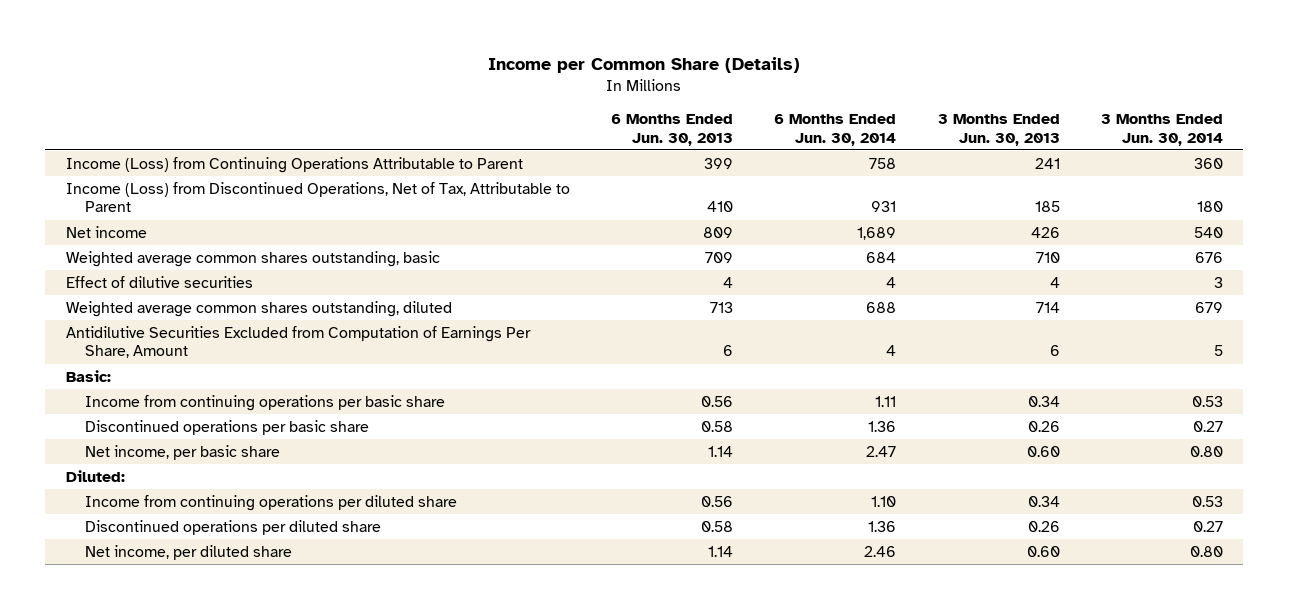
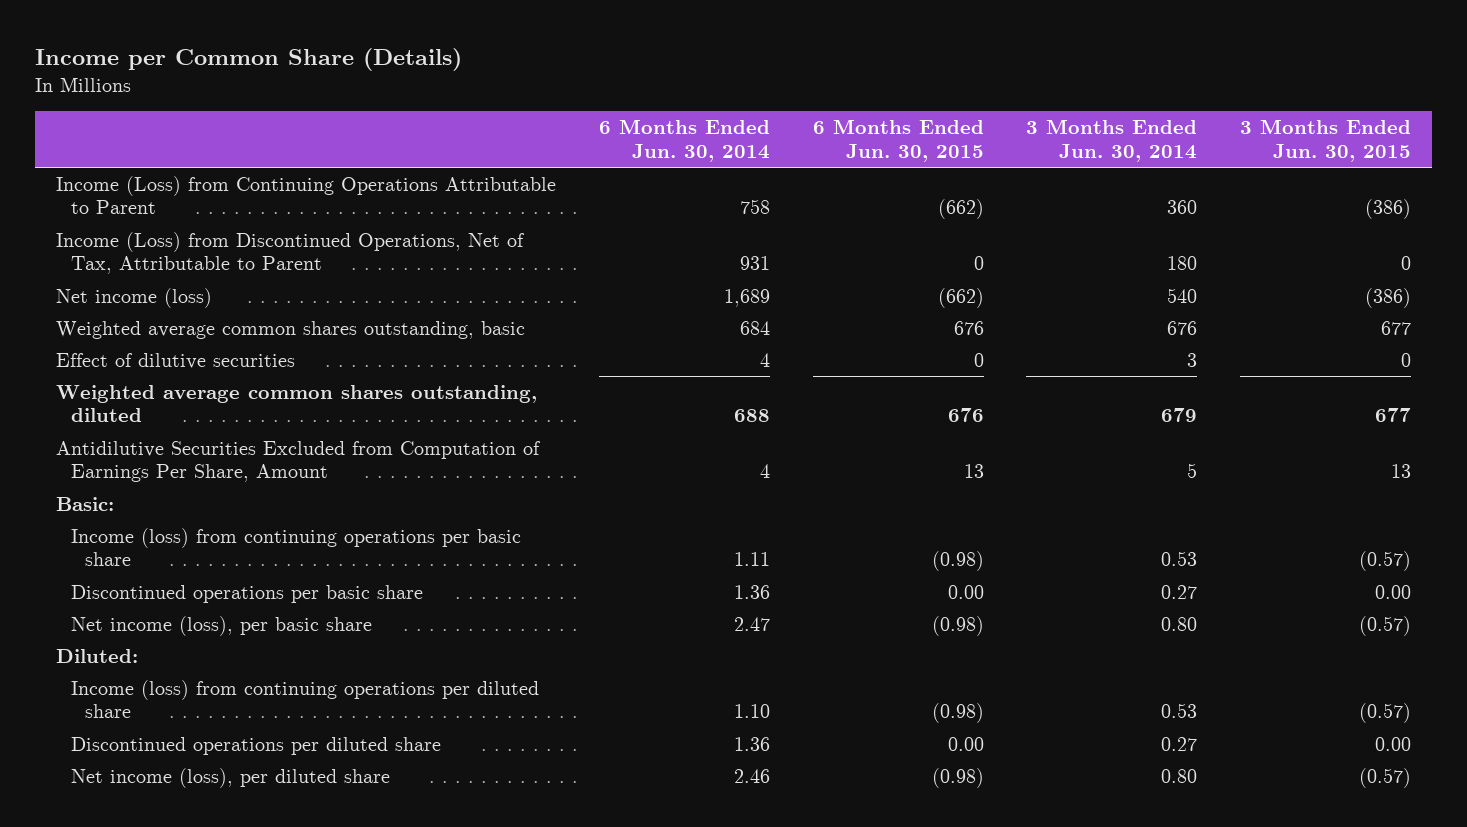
[611,113,734,146] 6 Months Ended Jun. 30, 2013 -> none
[937,113,1060,146] 3 Months Ended Jun. 30, 2013 -> none
none -> [812,119,984,162] 6 Months Ended Jun. 30, 2015
none -> [1240,119,1412,162] 3 Months Ended Jun. 30, 2015
[66,225,148,238] Net income -> [56,288,213,309] Net income (loss)
[85,394,446,411] Income from continuing operations per basic share -> [70,528,521,567] Income (loss) from continuing operations per basic share
[85,444,281,460] Net income, per basic share -> [70,616,372,637] Net income (loss), per basic share
[85,494,458,511] Income from continuing operations per diluted share -> [70,680,539,719] Income (loss) from continuing operations per diluted share
[85,544,293,560] Net income, per diluted share -> [70,768,390,789] Net income (loss), per diluted share

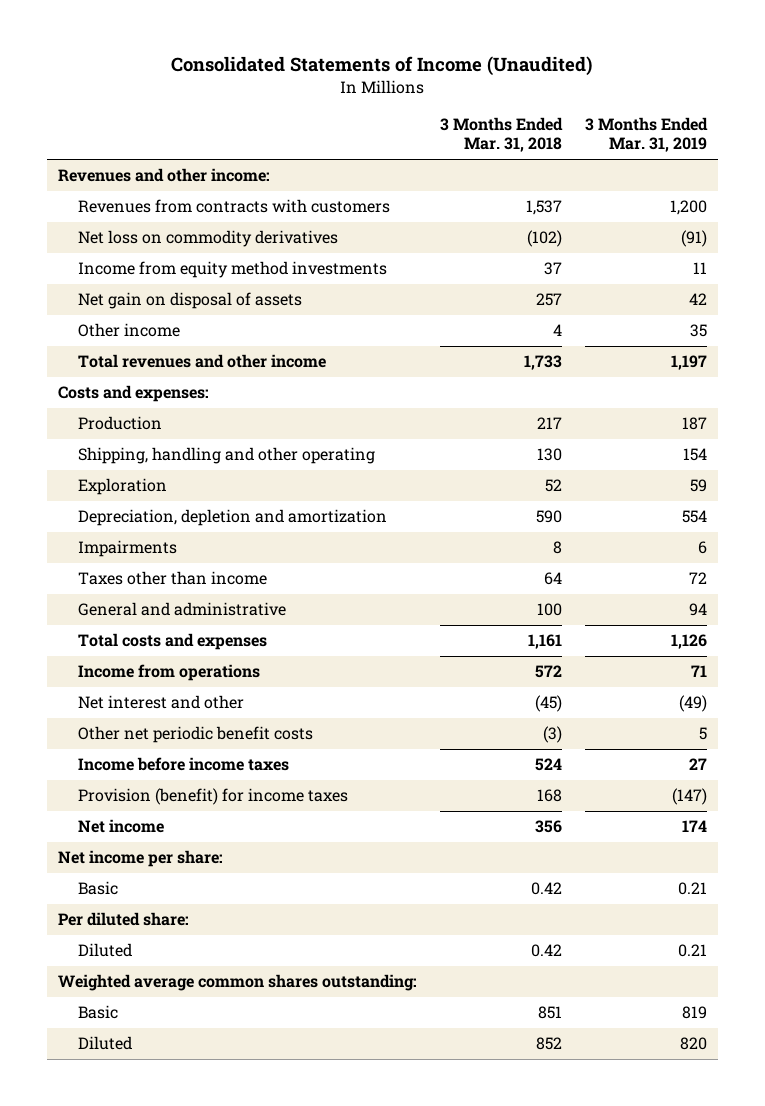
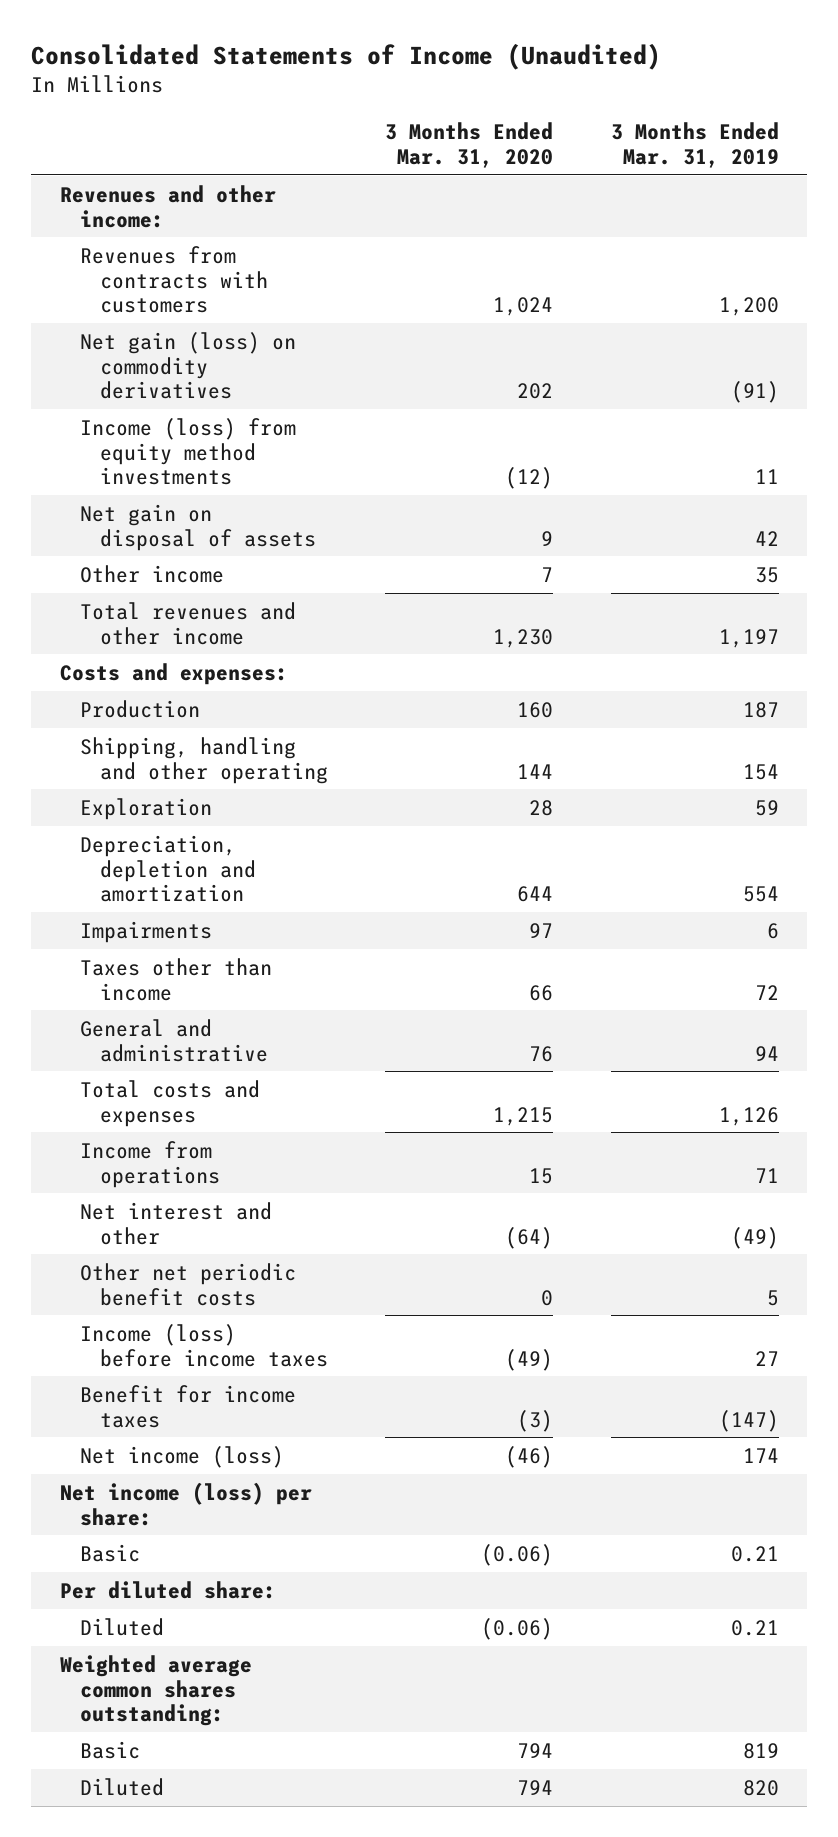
[439,117,563,153] 3 Months Ended Mar. 31, 2018 -> none
none -> [385,122,554,169] 3 Months Ended Mar. 31, 2020
[78,230,339,248] Net loss on commodity derivatives -> [79,331,296,400] Net gain (loss) on commodity derivatives
[78,261,388,279] Income from equity method investments -> [79,417,296,486] Income (loss) from equity method investments
[78,757,290,772] Income before income taxes -> [79,1323,329,1367] Income (loss) before income taxes
[78,788,349,806] Provision (benefit) for income taxes -> [79,1384,296,1428] Benefit for income taxes
[78,819,165,834] Net income -> [79,1445,284,1468] Net income (loss)
[58,850,224,868] Net income per share: -> [59,1481,312,1526] Net income (loss) per share:

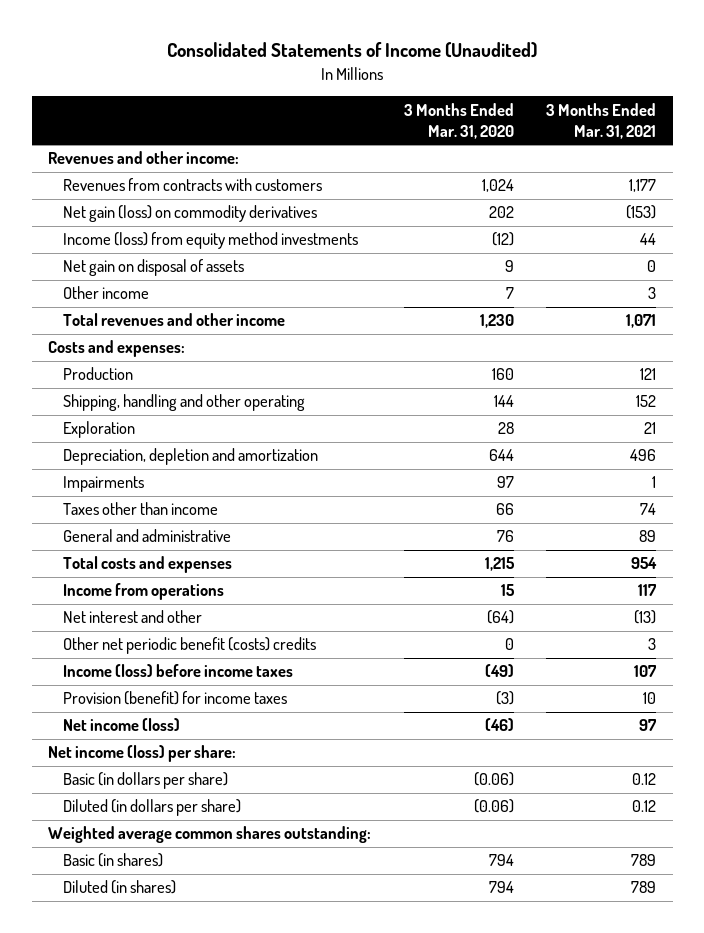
[610,122,779,169] 3 Months Ended Mar. 31, 2019 -> none
none -> [546,102,657,139] 3 Months Ended Mar. 31, 2021
[79,1262,296,1306] Other net periodic benefit costs -> [63,637,317,655] Other net periodic benefit (costs) credits
[79,1384,296,1428] Benefit for income taxes -> [63,691,288,706] Provision (benefit) for income taxes
[59,1580,276,1599] Per diluted share: -> none
[79,1543,140,1562] Basic -> [63,772,229,790] Basic (in dollars per share)
[79,1617,164,1636] Diluted -> [63,799,242,817] Diluted (in dollars per share)
[79,1740,140,1759] Basic -> [63,853,164,868] Basic (in shares)
[79,1777,164,1796] Diluted -> [63,880,177,895] Diluted (in shares)

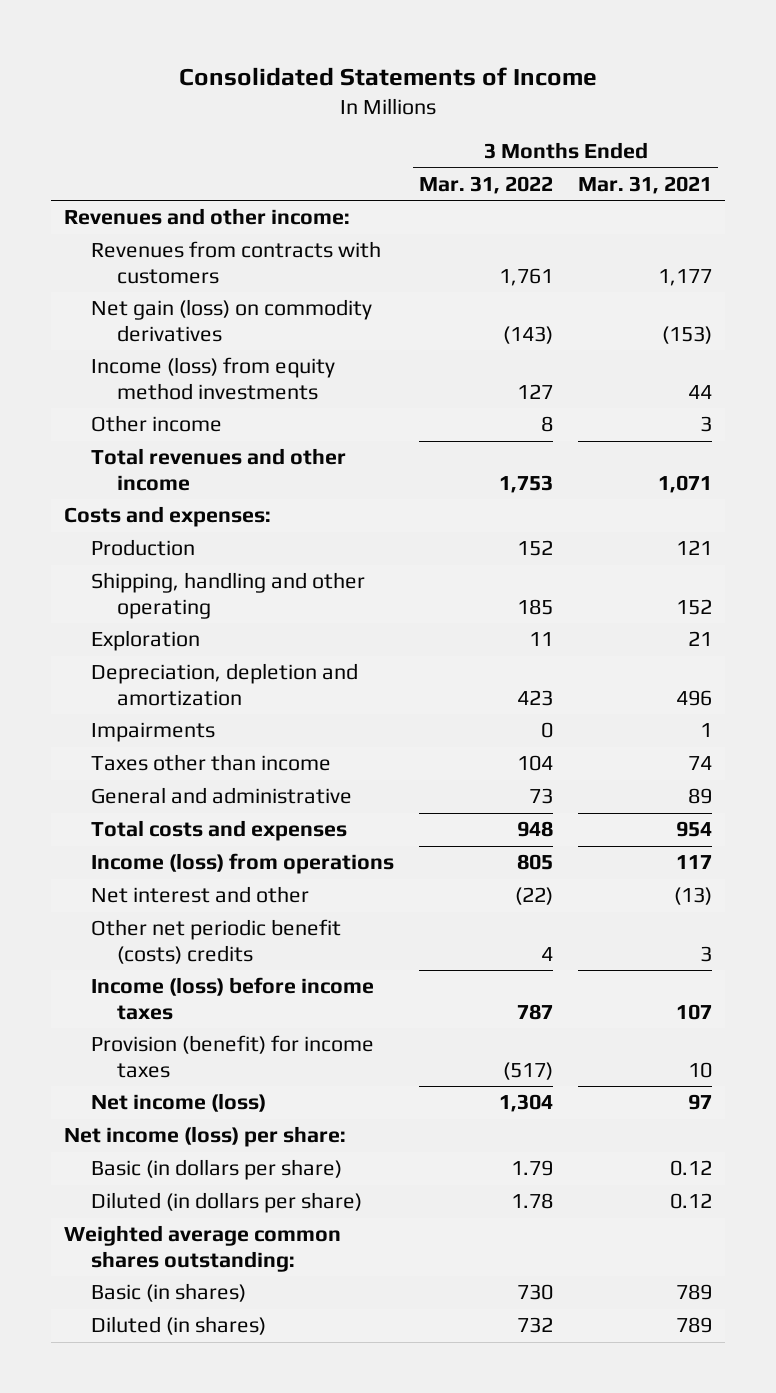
[167,42,538,59] Consolidated Statements of Income (Unaudited) -> [179,66,598,86] Consolidated Statements of Income
[403,102,514,139] 3 Months Ended Mar. 31, 2020 -> none
none -> [418,176,553,195] Mar. 31, 2022
[63,259,245,277] Net gain on disposal of assets -> none
[63,583,225,601] Income from operations -> [90,853,394,875] Income (loss) from operations

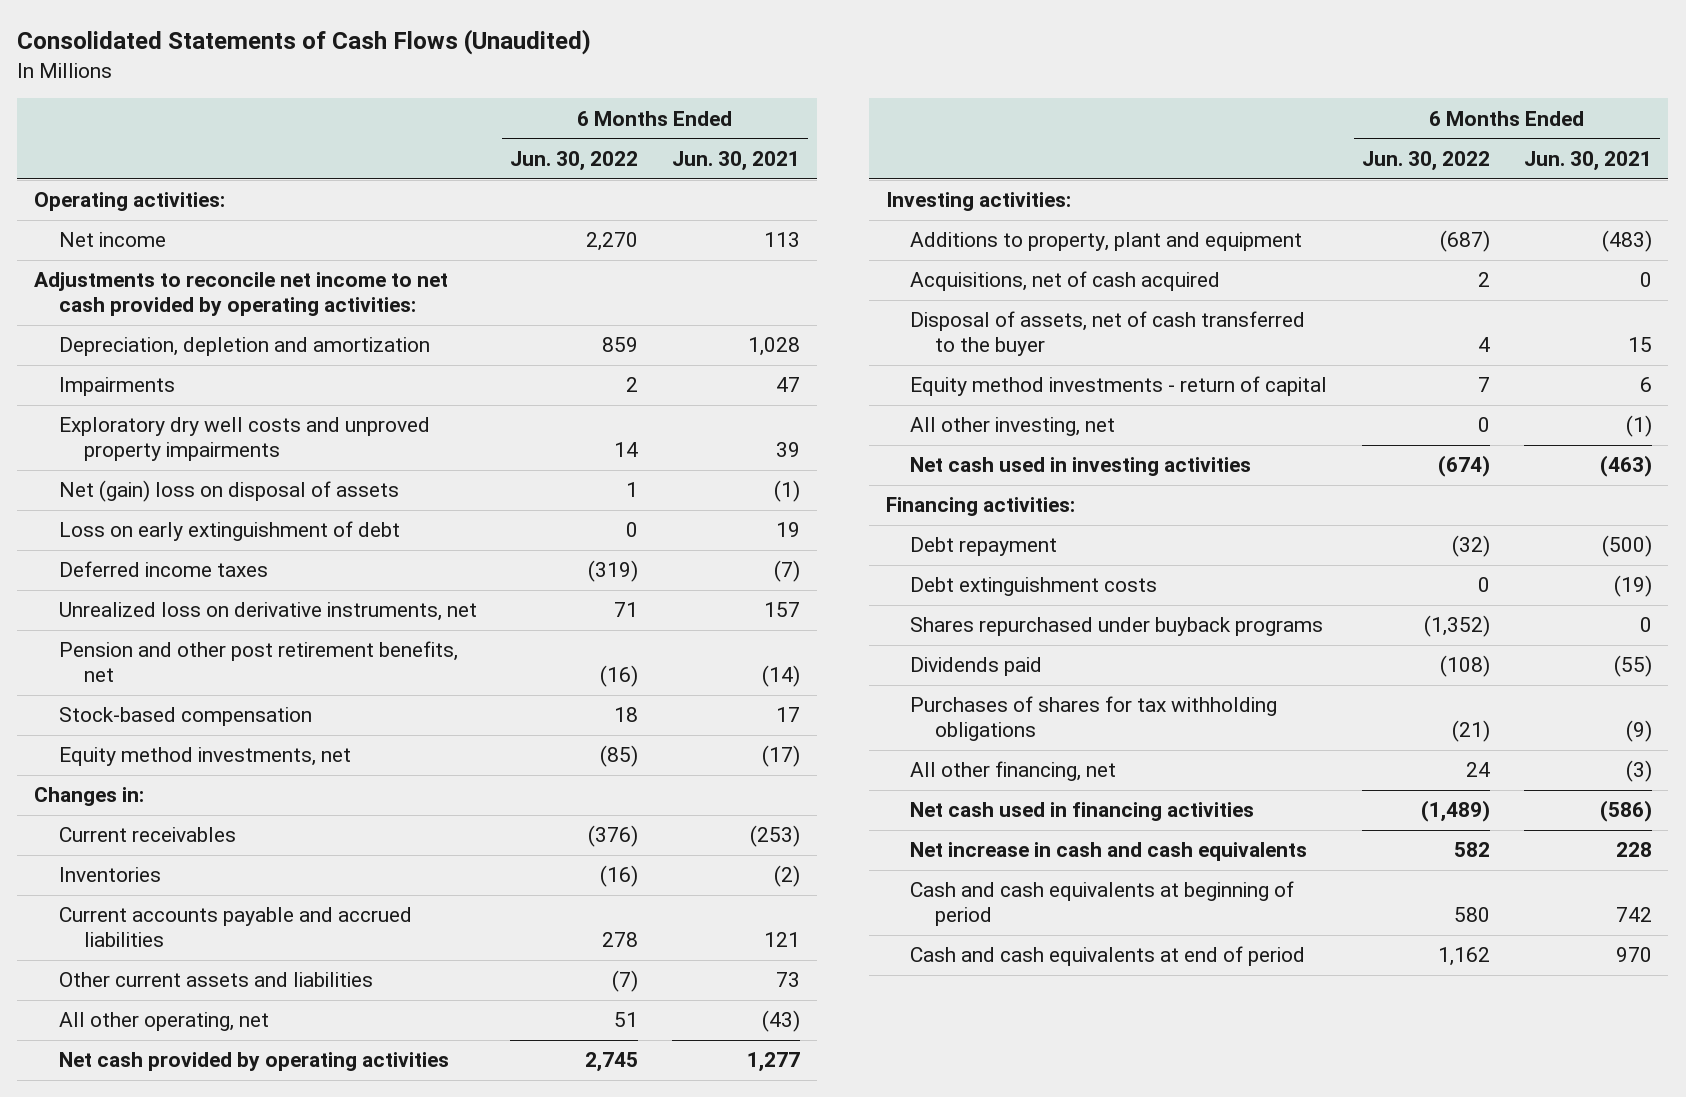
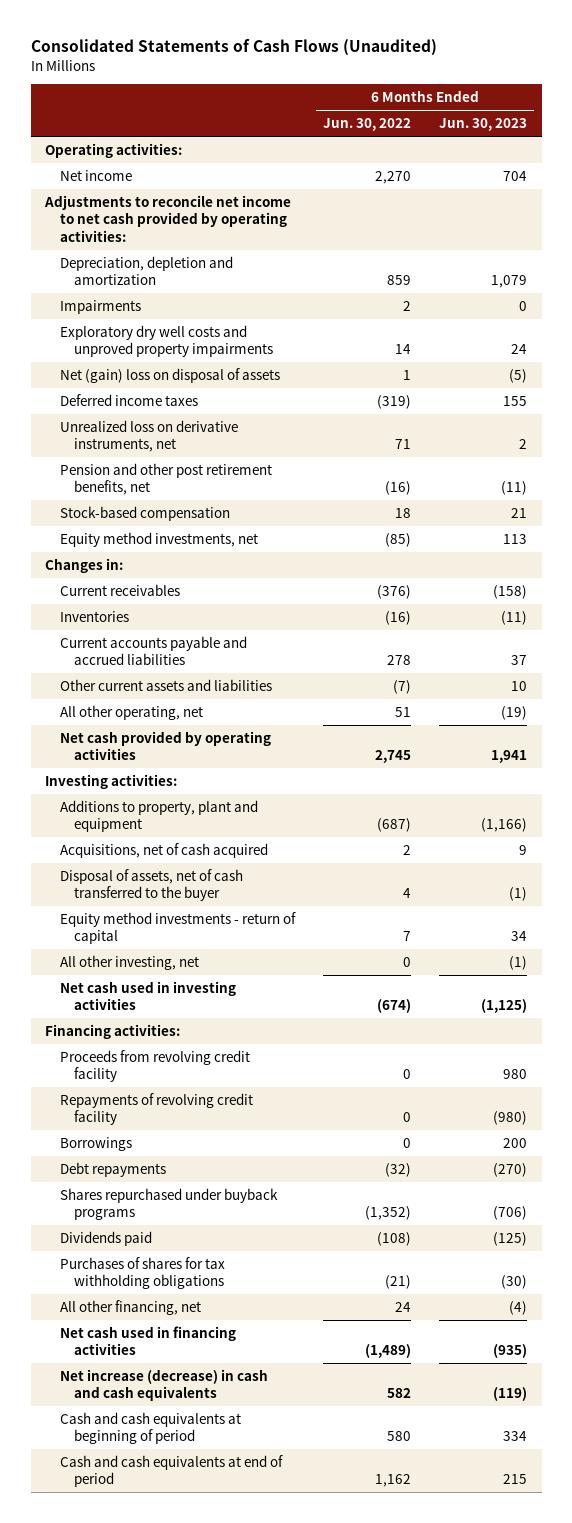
[671,150,800,171] Jun. 30, 2021 -> none
none -> [439,118,528,132] Jun. 30, 2023
[58,521,400,542] Loss on early extinguishment of debt -> none
[910,577,1158,597] Debt extinguishment costs -> none
none -> [59,1049,250,1083] Proceeds from revolving credit facility
none -> [59,1092,253,1126] Repayments of revolving credit facility
none -> [59,1136,132,1151] Borrowings
[910,537,1058,557] Debt repayment -> [59,1161,166,1177] Debt repayments
[910,842,1308,862] Net increase in cash and cash equivalents -> [59,1368,268,1402] Net increase (decrease) in cash and cash equivalents

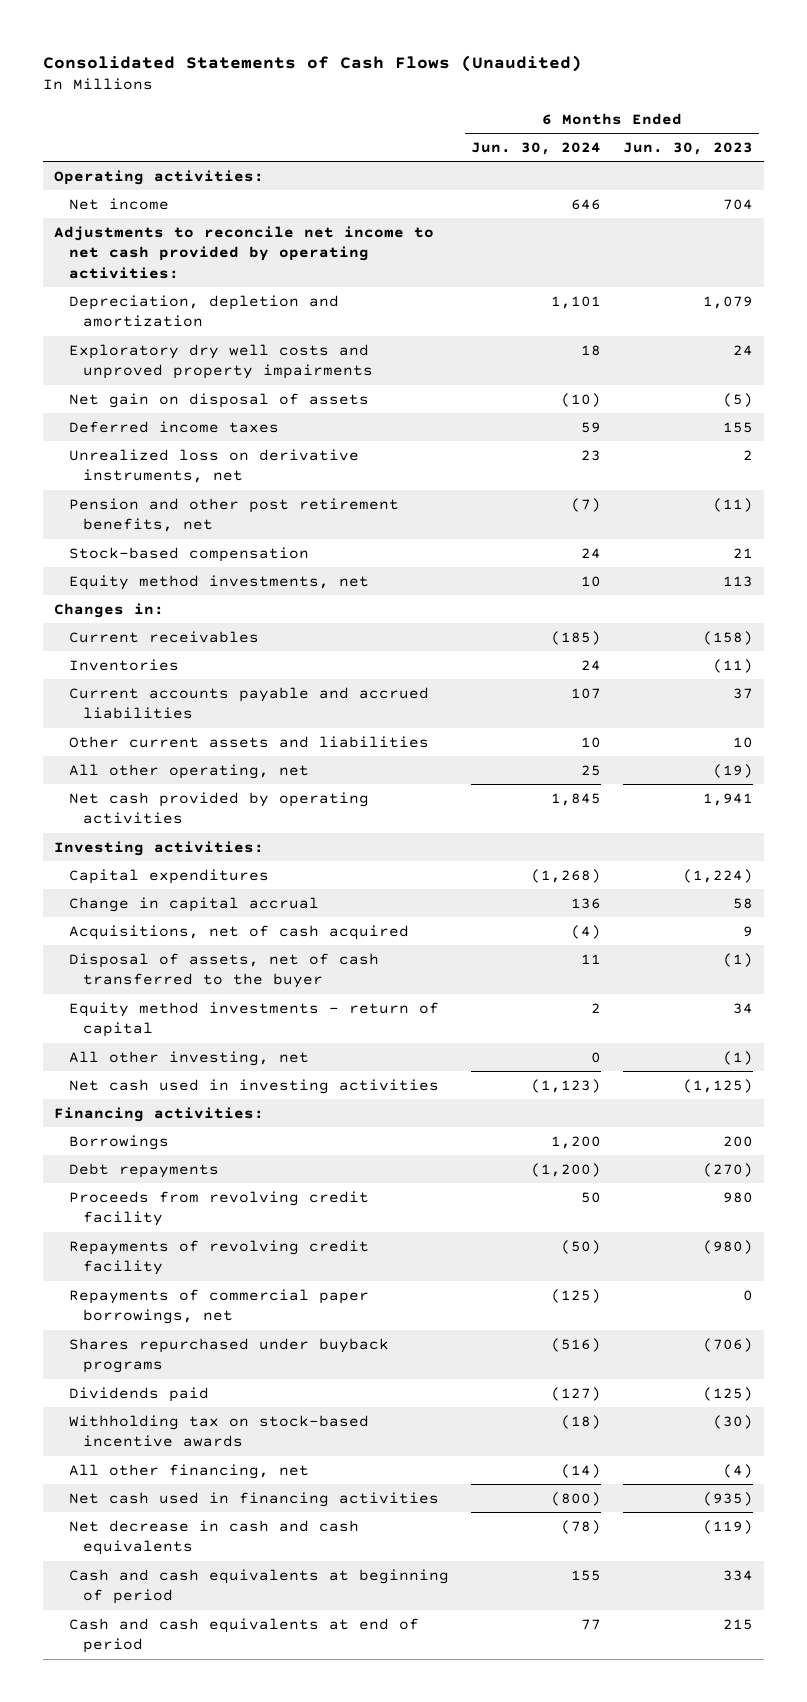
[322,118,411,132] Jun. 30, 2022 -> none
none -> [470,141,601,155] Jun. 30, 2024
[59,299,141,314] Impairments -> none
[59,367,280,383] Net (gain) loss on disposal of assets -> [68,392,369,408] Net gain on disposal of assets
[59,799,258,833] Additions to property, plant and equipment -> none
none -> [68,868,269,884] Capital expenditures
none -> [68,896,319,912] Change in capital accrual
[59,1049,250,1083] Proceeds from revolving credit facility -> [68,1190,369,1227] Proceeds from revolving credit facility
[59,1092,253,1126] Repayments of revolving credit facility -> [68,1239,369,1276] Repayments of revolving credit facility
none -> [68,1288,369,1325] Repayments of commercial paper borrowings, net
[59,1256,225,1290] Purchases of shares for tax withholding obligations -> [68,1414,369,1448] Withholding tax on stock-based incentive awards
[59,1368,268,1402] Net increase (decrease) in cash and cash equivalents -> [68,1519,359,1556] Net decrease in cash and cash equivalents

